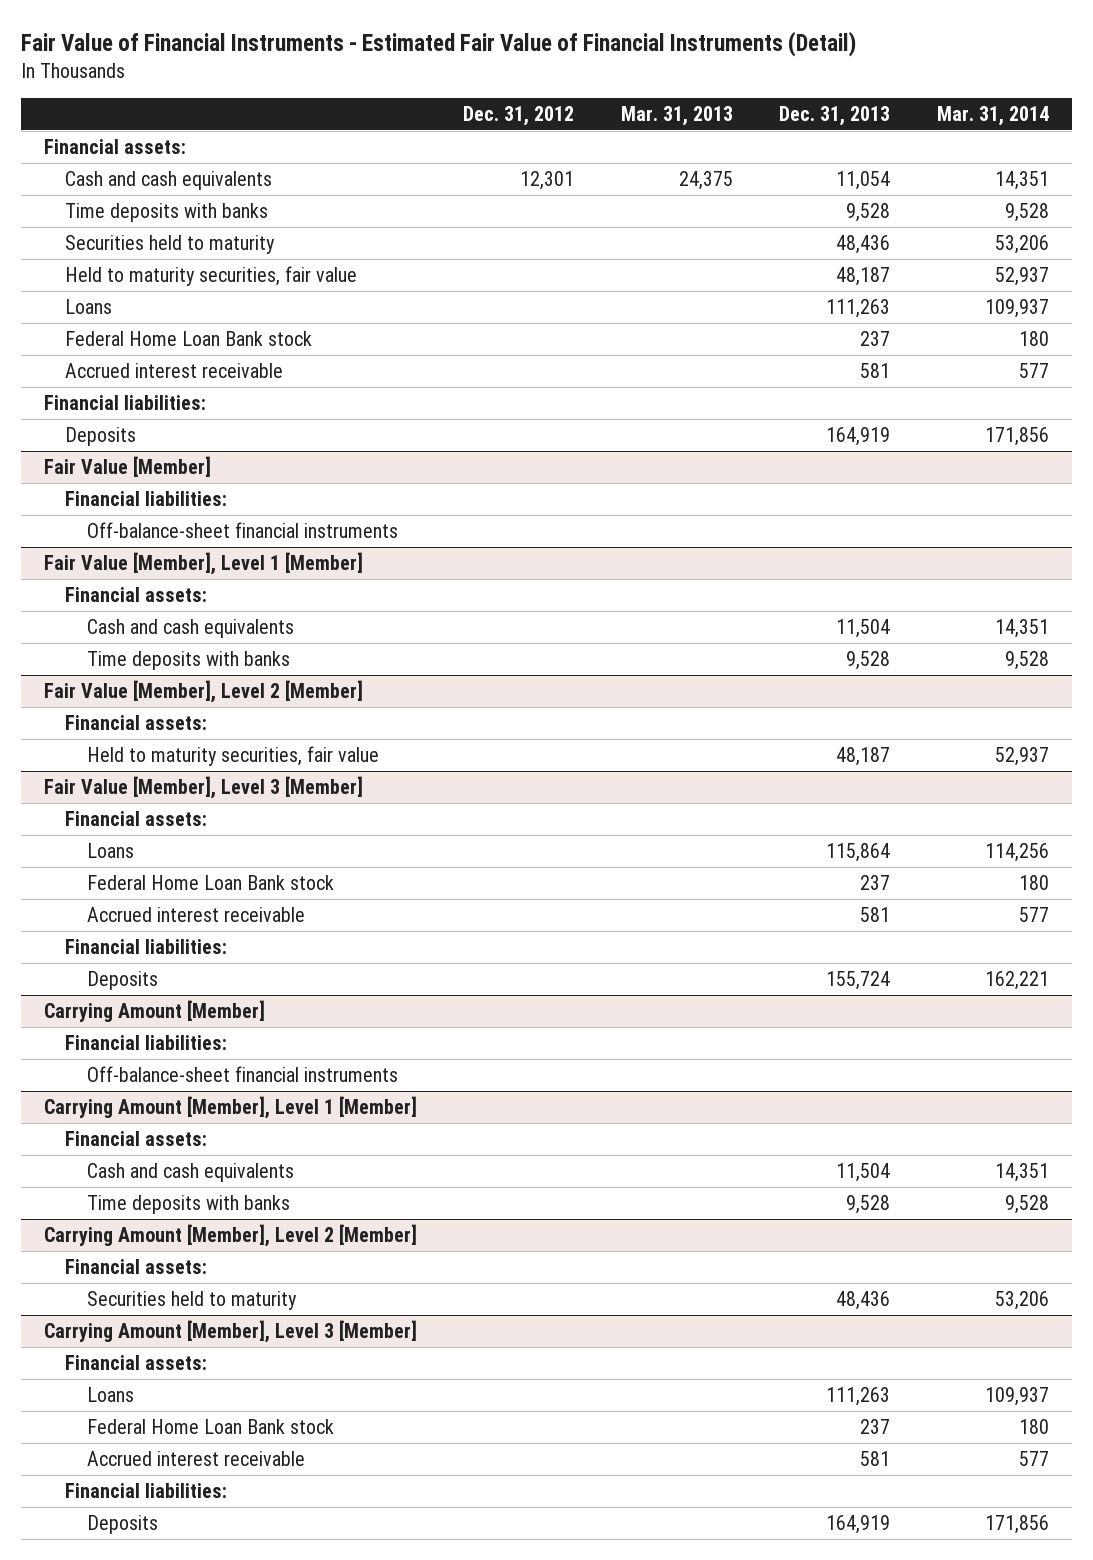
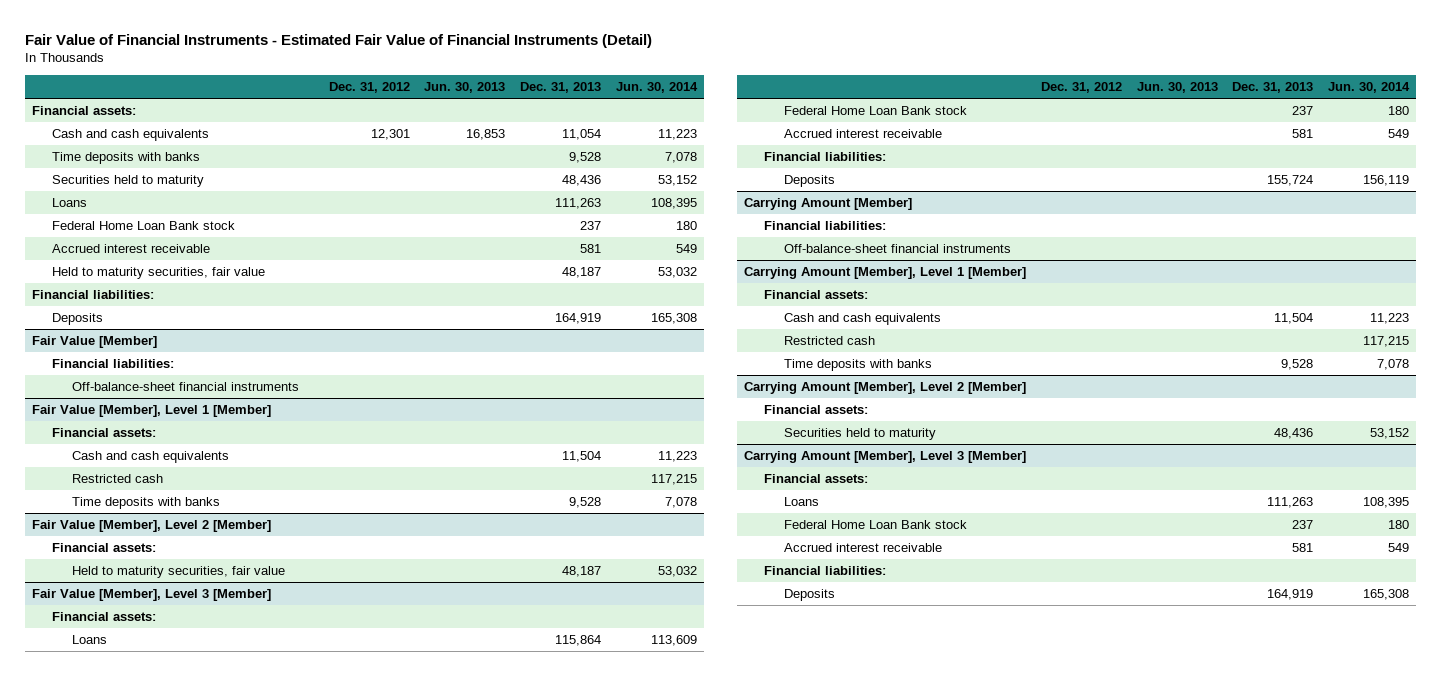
[620,105,733,126] Mar. 31, 2013 -> none
[936,105,1049,126] Mar. 31, 2014 -> none
none -> [424,82,506,94] Jun. 30, 2013
none -> [615,82,698,94] Jun. 30, 2014
[65,266,358,287] Held to maturity securities, fair value -> [52,266,266,279] Held to maturity securities, fair value
none -> [72,473,164,483] Restricted cash
none -> [784,335,876,345] Restricted cash

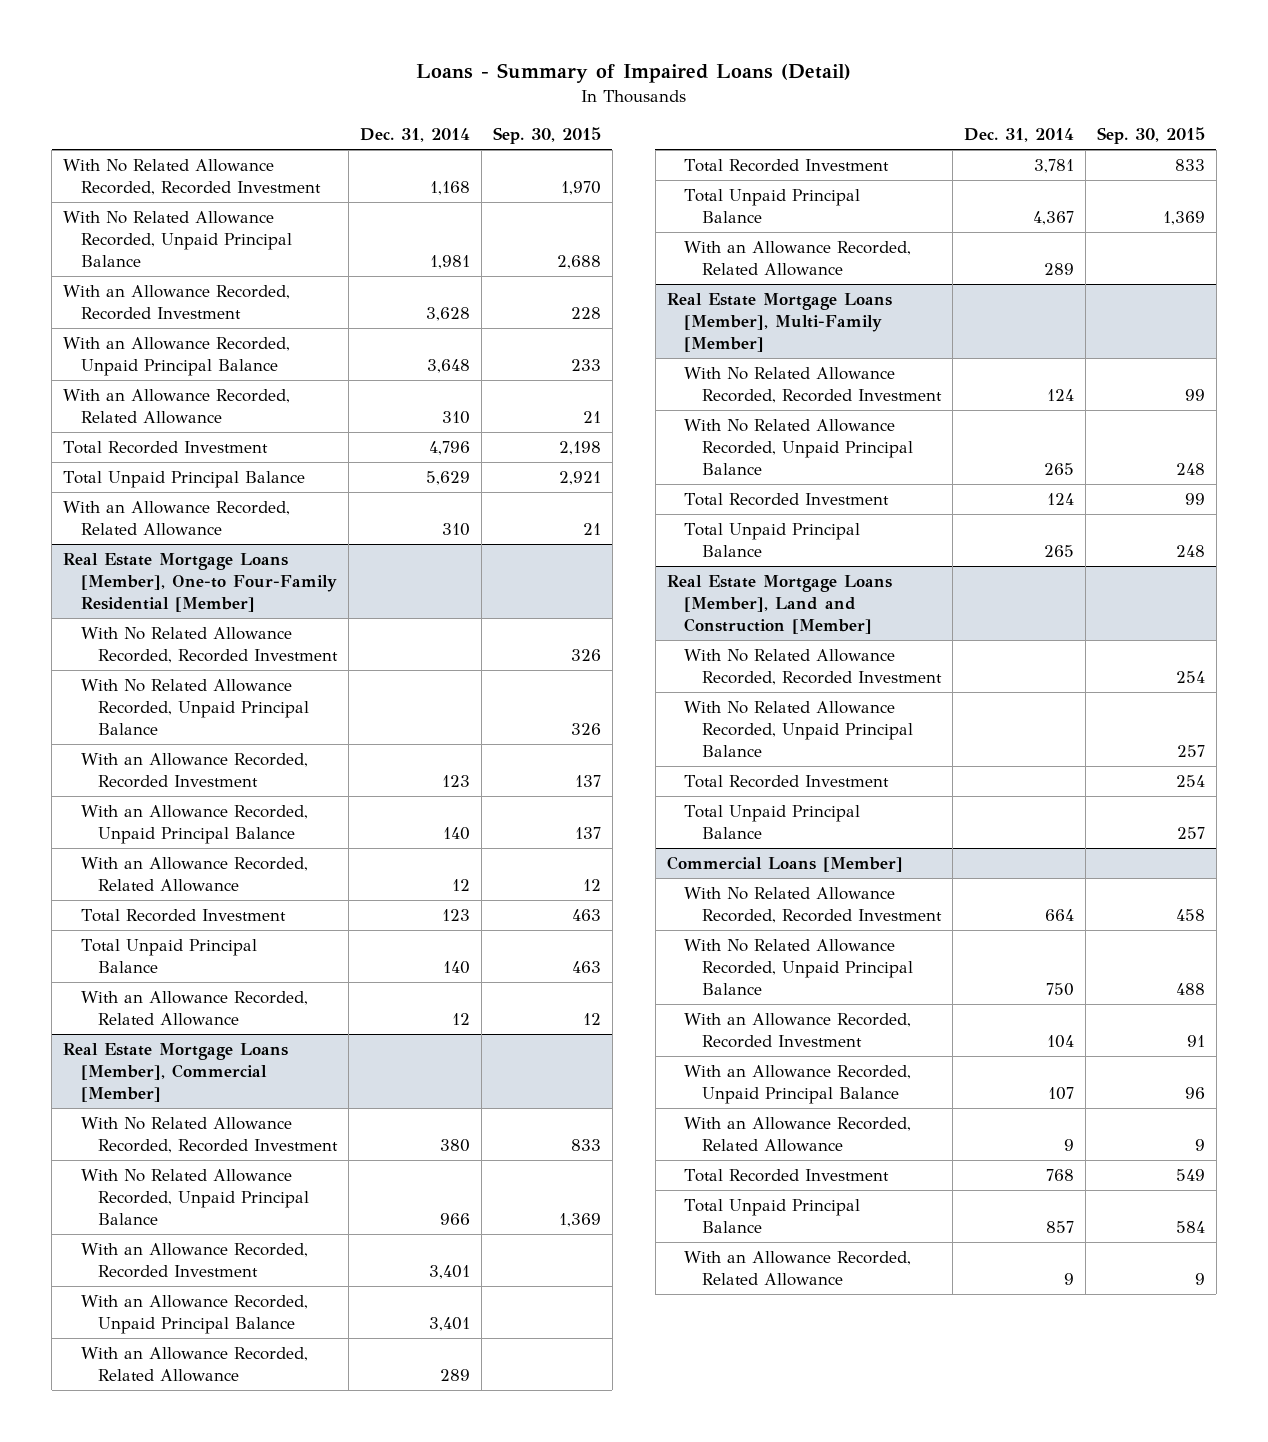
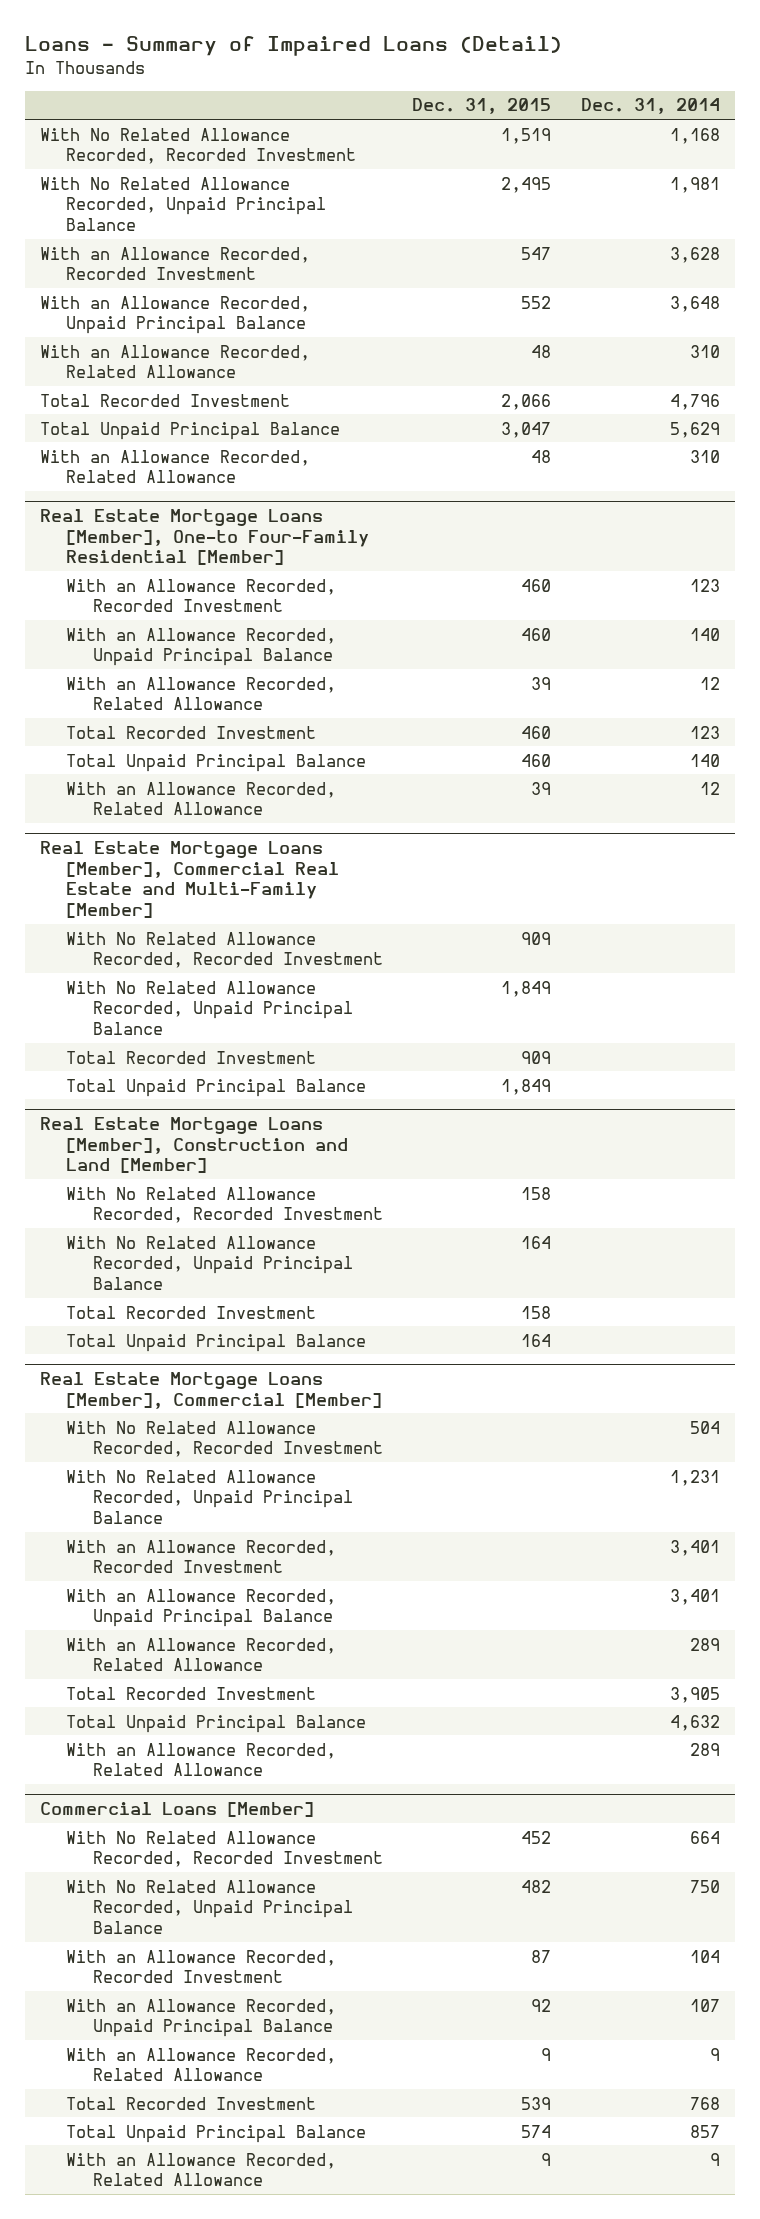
[492,126,601,144] Sep. 30, 2015 -> none
none -> [412,98,552,115] Dec. 31, 2015
[80,627,338,663] With No Related Allowance Recorded, Recorded Investment -> none
[80,679,309,735] With No Related Allowance Recorded, Unpaid Principal Balance -> none
none -> [40,840,340,919] Real Estate Mortgage Loans [Member], Commercial Real Estate and Multi-Family [Member]
none -> [66,931,383,969] With No Related Allowance Recorded, Recorded Investment
none -> [66,980,353,1035] With No Related Allowance Recorded, Unpaid Principal Balance
none -> [66,1050,317,1064] Total Recorded Investment
none -> [66,1078,367,1097] Total Unpaid Principal Balance
none -> [40,1116,349,1174] Real Estate Mortgage Loans [Member], Construction and Land [Member]
none -> [66,1186,383,1224] With No Related Allowance Recorded, Recorded Investment
none -> [66,1235,353,1290] With No Related Allowance Recorded, Unpaid Principal Balance
none -> [66,1305,317,1319] Total Recorded Investment
none -> [66,1333,367,1352] Total Unpaid Principal Balance
[439,1138,470,1152] 380 -> [689,1420,720,1434] 504
[439,1212,470,1225] 966 -> [669,1469,720,1486] 1,231
[1033,159,1074,174] 3,781 -> [669,1686,720,1703] 3,905
[1032,210,1074,225] 4,367 -> [669,1714,720,1731] 4,632
[666,293,892,352] Real Estate Mortgage Loans [Member], Multi-Family [Member] -> none
[684,367,942,403] With No Related Allowance Recorded, Recorded Investment -> none
[684,419,913,475] With No Related Allowance Recorded, Unpaid Principal Balance -> none
[684,493,890,507] Total Recorded Investment -> none
[684,523,861,557] Total Unpaid Principal Balance -> none
[666,575,892,634] Real Estate Mortgage Loans [Member], Land and Construction [Member] -> none
[684,649,942,685] With No Related Allowance Recorded, Recorded Investment -> none
[684,701,913,757] With No Related Allowance Recorded, Unpaid Principal Balance -> none
[684,775,890,789] Total Recorded Investment -> none
[684,805,861,839] Total Unpaid Principal Balance -> none

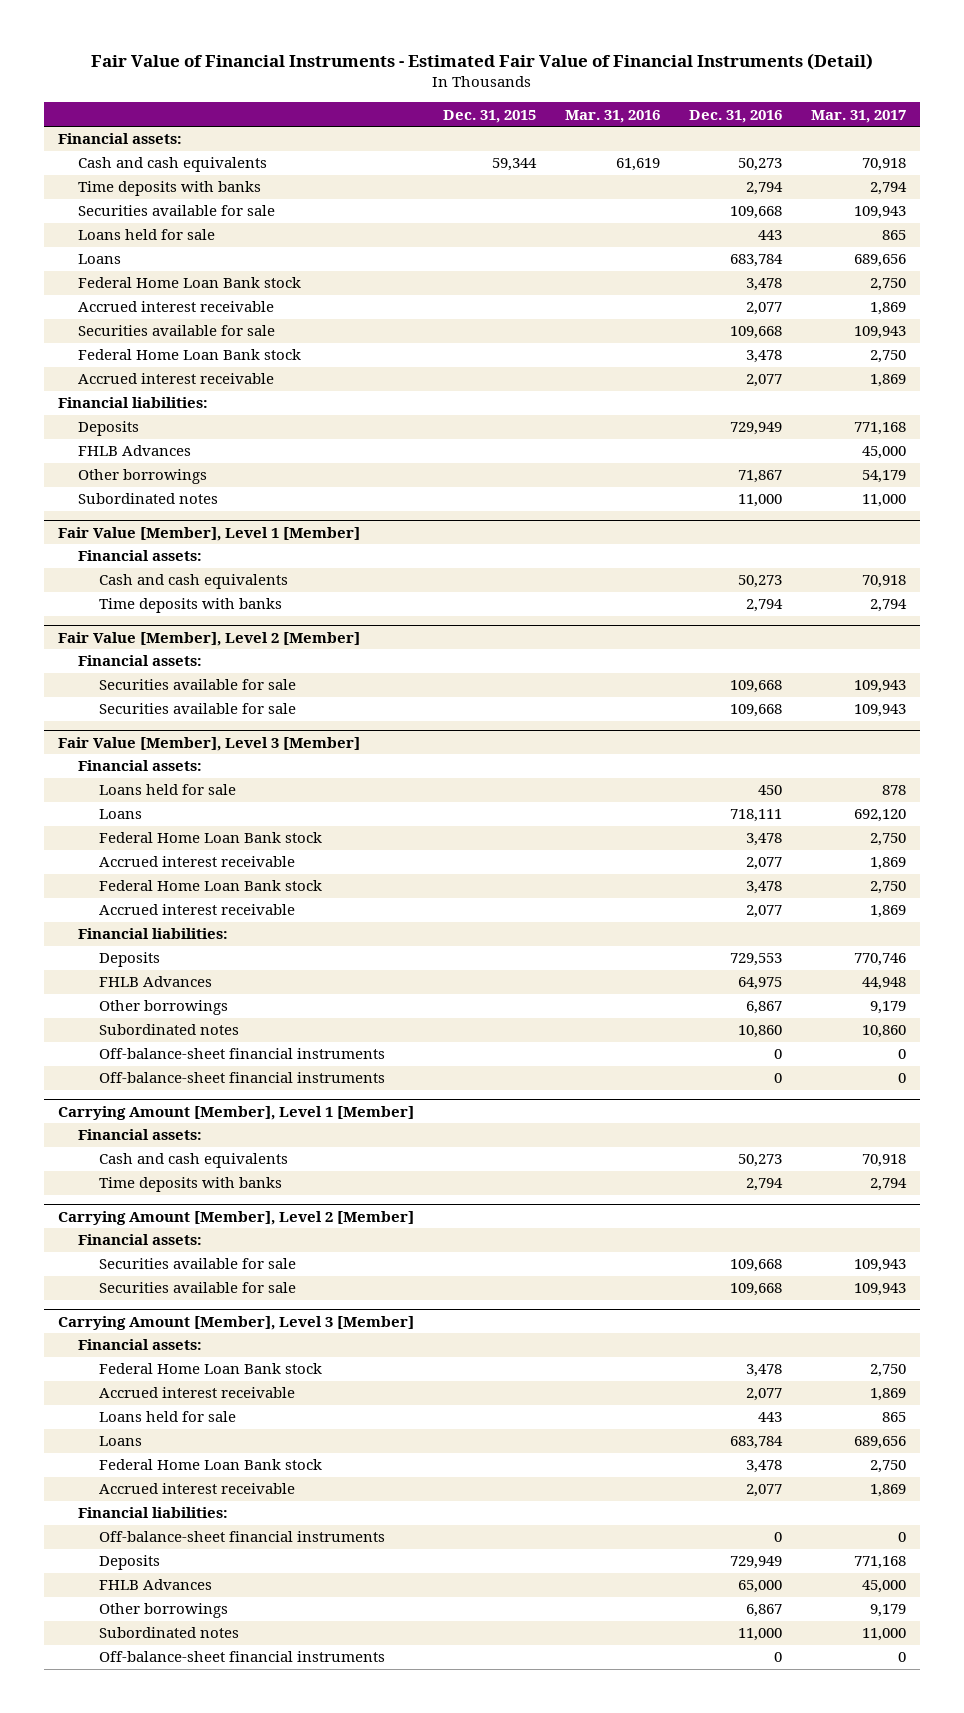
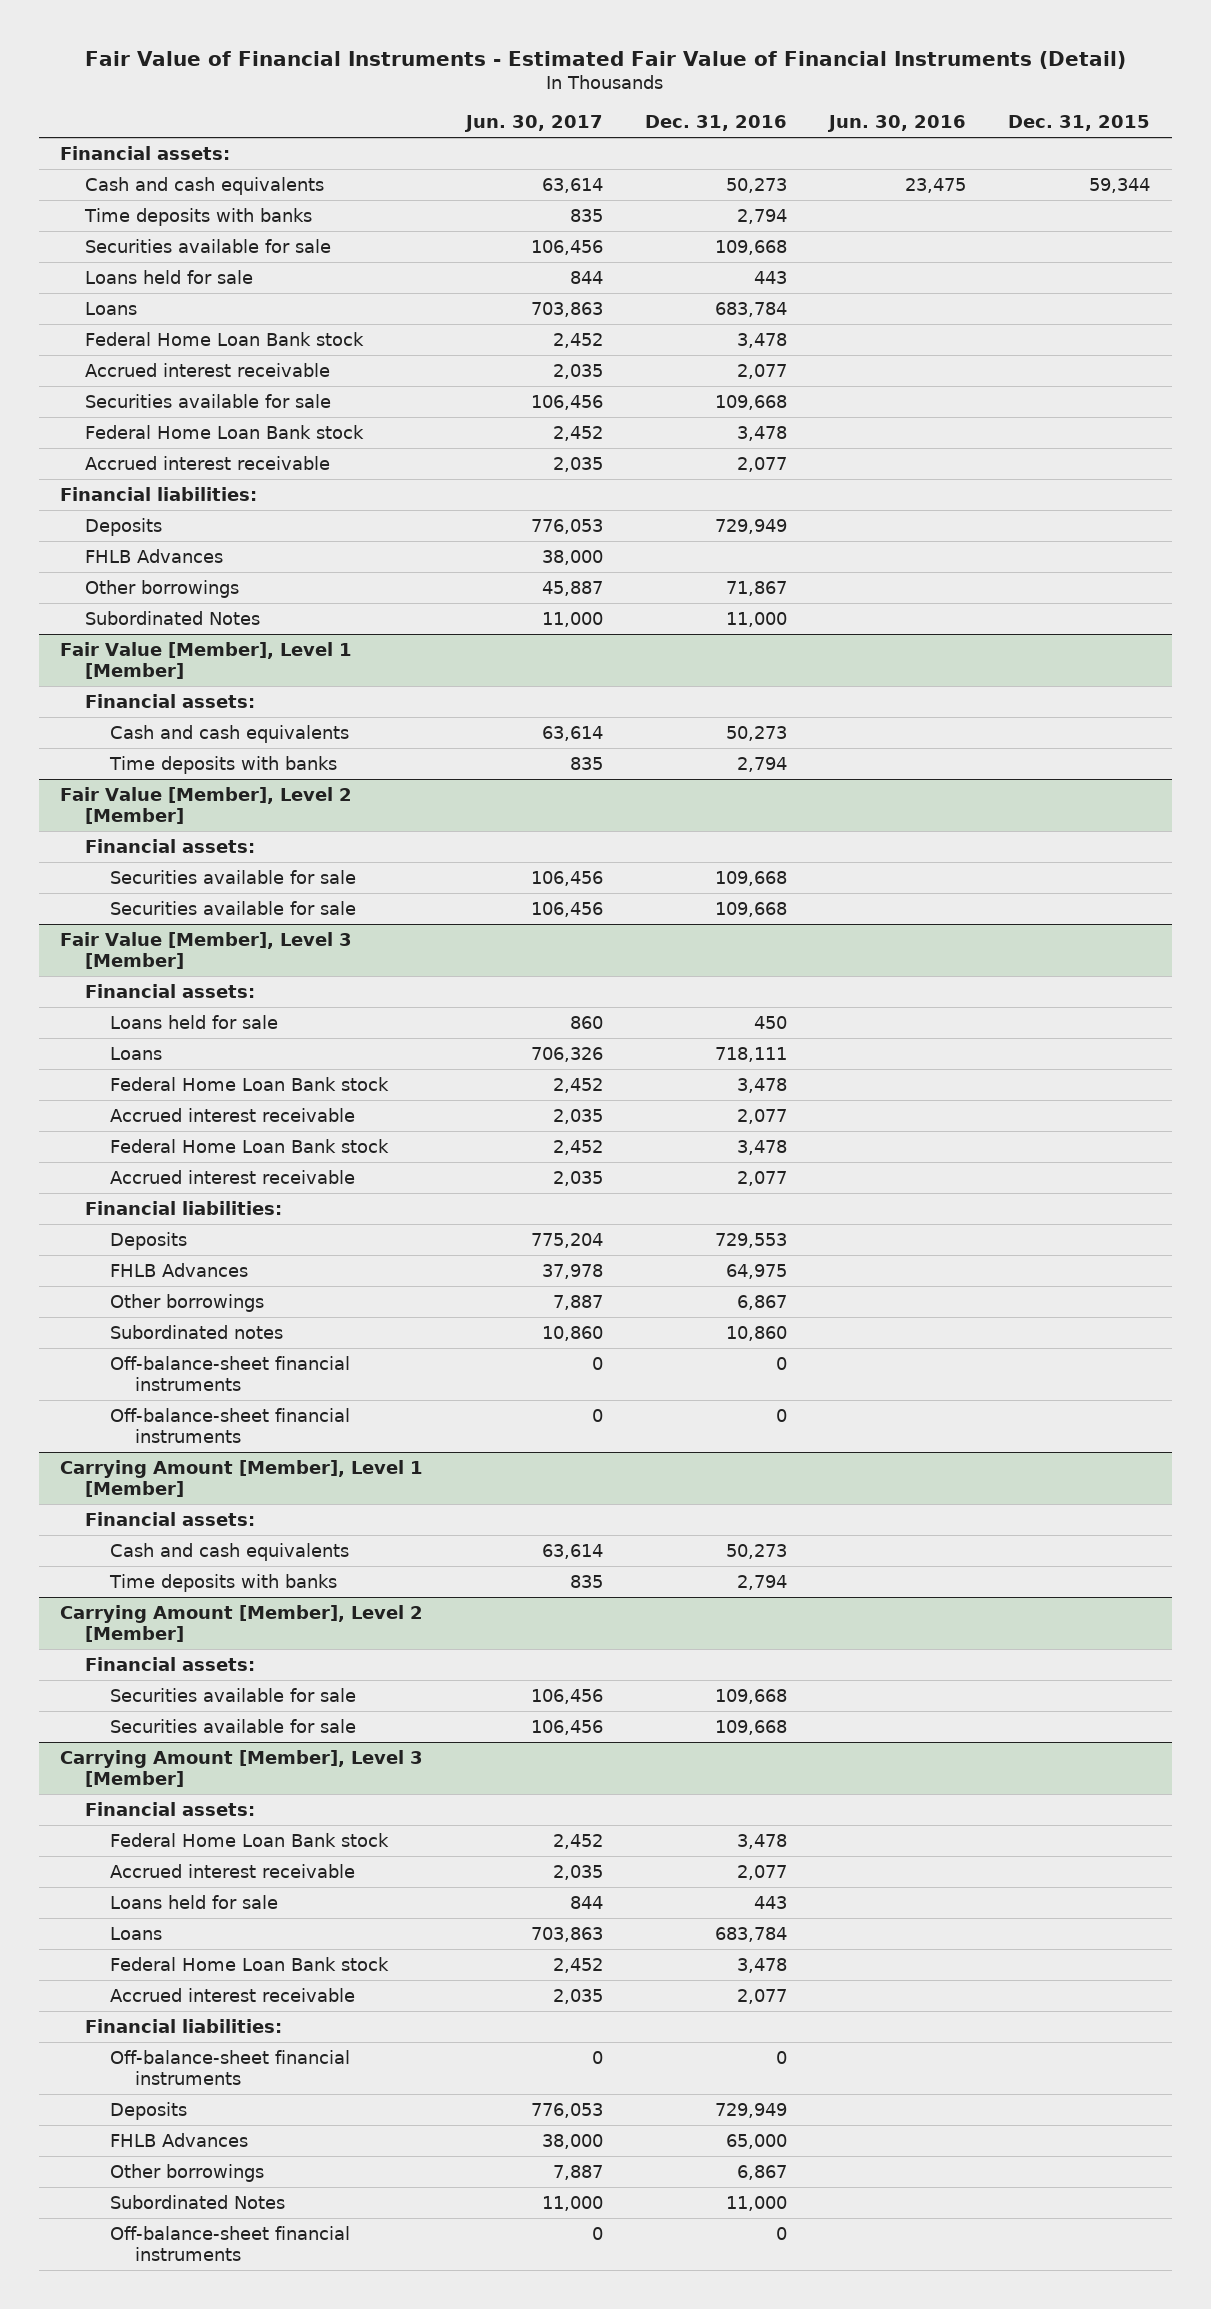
[564,109,660,123] Mar. 31, 2016 -> none
[810,109,906,123] Mar. 31, 2017 -> none
none -> [463,115,603,133] Jun. 30, 2017
none -> [827,115,967,133] Jun. 30, 2016
[78,493,219,505] Subordinated notes -> [85,610,261,625] Subordinated Notes
[98,1627,239,1639] Subordinated notes -> [110,2194,286,2209] Subordinated Notes

